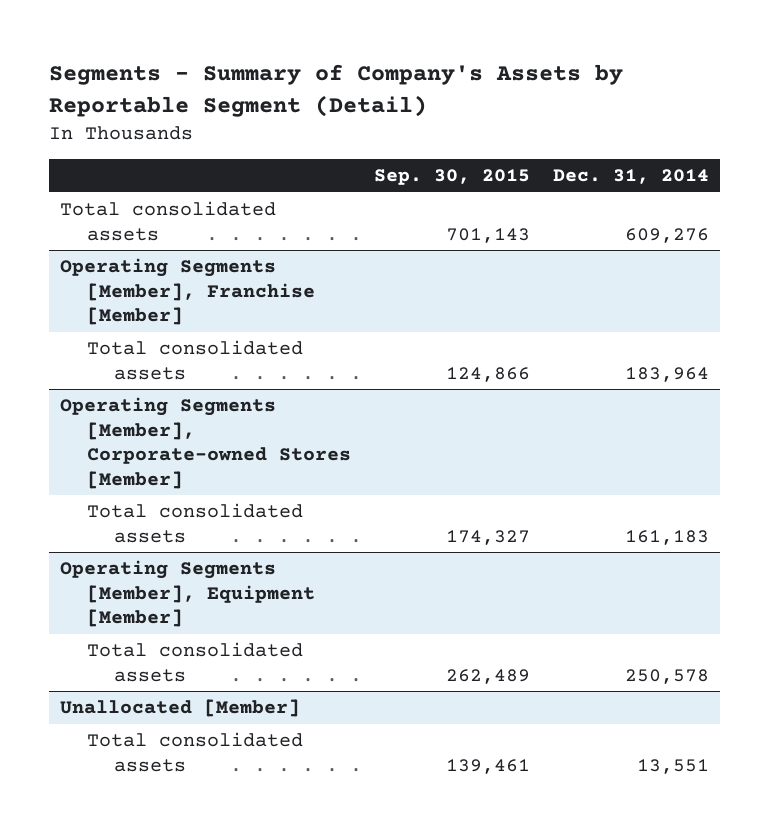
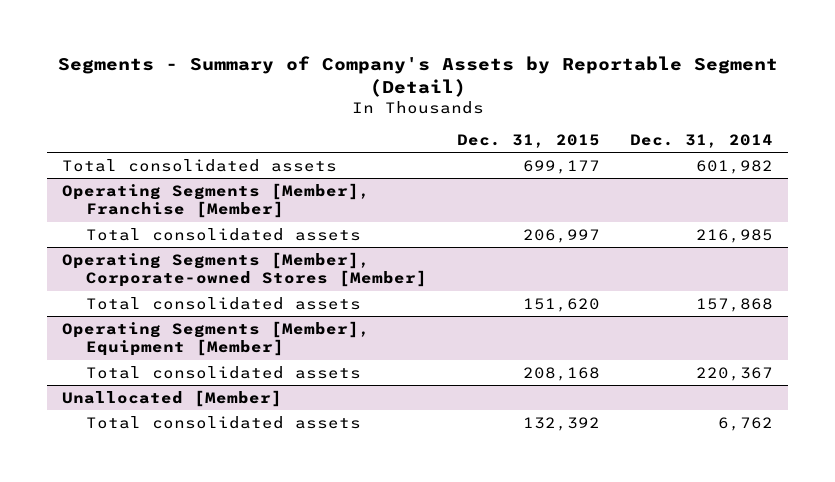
[373,169,530,186] Sep. 30, 2015 -> none
none -> [456,134,600,149] Dec. 31, 2015
[624,227,709,243] 609,276 -> [696,159,774,174] 601,982
[624,366,709,382] 183,964 -> [696,228,774,243] 216,985
[624,529,709,545] 161,183 -> [696,297,774,312] 157,868
[624,668,709,684] 250,578 -> [696,366,774,381] 220,367
[636,758,709,774] 13,551 -> [718,416,774,431] 6,762

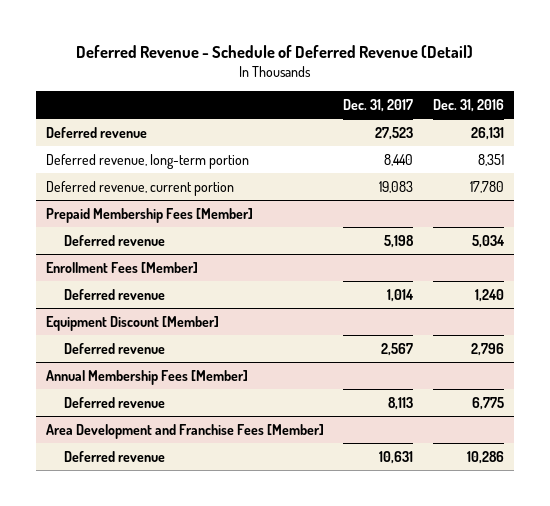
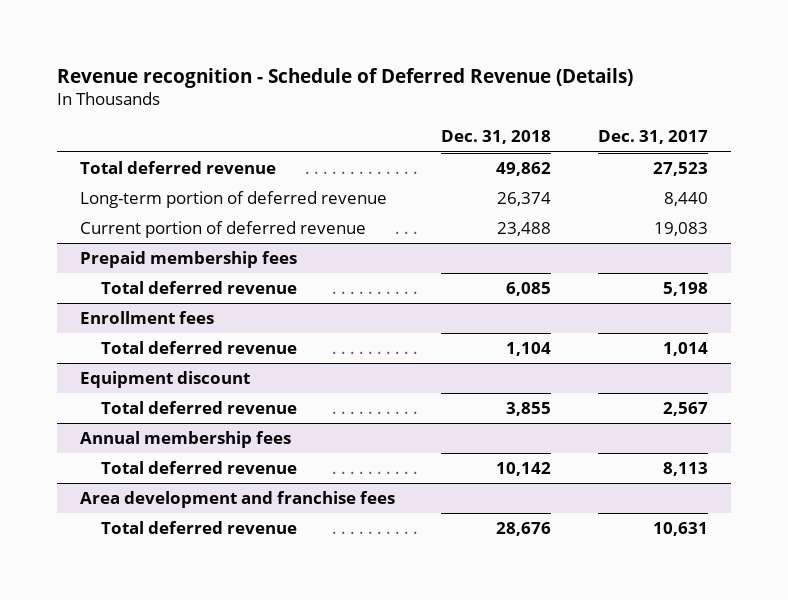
[75,45,473,59] Deferred Revenue - Schedule of Deferred Revenue (Detail) -> [57,67,634,88] Revenue recognition - Schedule of Deferred Revenue (Details)
[432,98,504,112] Dec. 31, 2016 -> none
none -> [441,130,552,145] Dec. 31, 2018
[45,126,147,138] Deferred revenue -> [80,161,277,175] Total deferred revenue
[45,153,249,169] Deferred revenue, long-term portion -> [80,191,388,209] Long-term portion of deferred revenue
[45,180,234,196] Deferred revenue, current portion -> [80,221,367,239] Current portion of deferred revenue
[45,207,253,223] Prepaid Membership Fees [Member] -> [80,251,298,269] Prepaid membership fees
[63,234,165,246] Deferred revenue -> [101,281,298,295] Total deferred revenue
[45,261,198,273] Enrollment Fees [Member] -> [80,311,215,325] Enrollment fees
[63,288,165,300] Deferred revenue -> [101,341,298,355] Total deferred revenue
[45,315,219,331] Equipment Discount [Member] -> [80,371,251,389] Equipment discount
[63,342,165,354] Deferred revenue -> [101,401,298,415] Total deferred revenue
[45,369,248,385] Annual Membership Fees [Member] -> [80,431,292,449] Annual membership fees
[63,396,165,408] Deferred revenue -> [101,461,298,475] Total deferred revenue
[45,423,324,439] Area Development and Franchise Fees [Member] -> [80,491,396,509] Area development and franchise fees
[63,450,165,462] Deferred revenue -> [101,521,298,535] Total deferred revenue

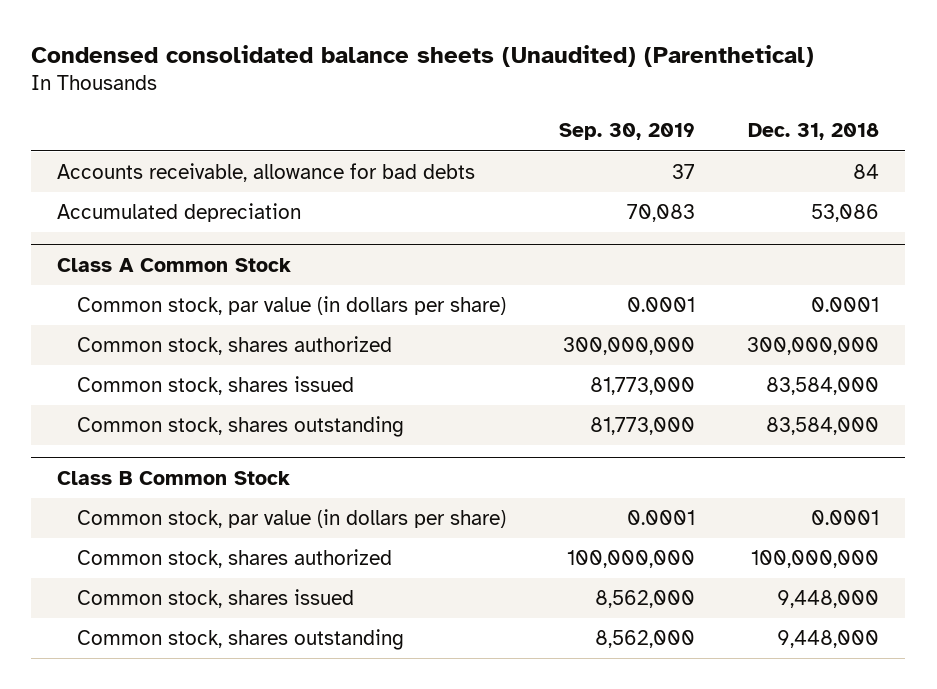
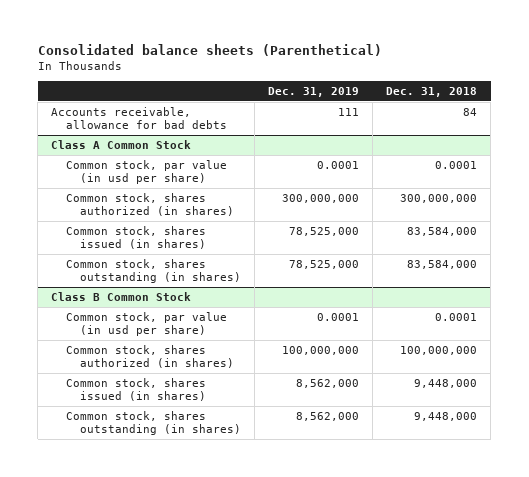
[31,44,815,67] Condensed consolidated balance sheets (Unaudited) (Parenthetical) -> [37,43,382,56] Consolidated balance sheets (Parenthetical)
[558,123,695,141] Sep. 30, 2019 -> none
none -> [267,86,359,97] Dec. 31, 2019
[57,203,302,223] Accumulated depreciation -> none
[77,296,507,316] Common stock, par value (in dollars per share) -> [65,159,227,184] Common stock, par value (in usd per share)
[77,336,393,356] Common stock, shares authorized -> [65,192,234,216] Common stock, shares authorized (in shares)
[77,376,355,396] Common stock, shares issued -> [65,225,206,249] Common stock, shares issued (in shares)
[77,416,405,438] Common stock, shares outstanding -> [65,258,241,283] Common stock, shares outstanding (in shares)
[77,509,507,529] Common stock, par value (in dollars per share) -> [65,311,227,336] Common stock, par value (in usd per share)
[77,549,393,569] Common stock, shares authorized -> [65,344,234,368] Common stock, shares authorized (in shares)
[77,589,355,609] Common stock, shares issued -> [65,377,206,401] Common stock, shares issued (in shares)
[77,629,405,651] Common stock, shares outstanding -> [65,410,241,435] Common stock, shares outstanding (in shares)

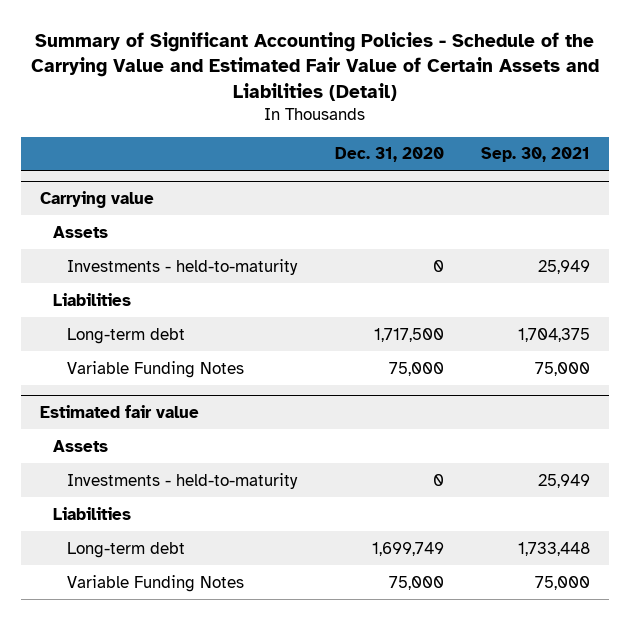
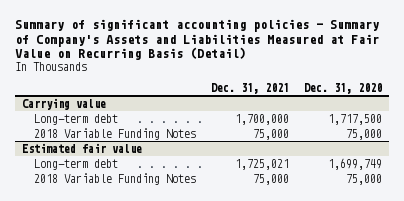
[31,31,600,101] Summary of Significant Accounting Policies - Schedule of the Carrying Value and Estimated Fair Value of Certain Assets and Liabilities (Detail) -> [14,19,379,61] Summary of significant accounting policies - Summary of Company's Assets and Liabilities Measured at Fair Value on Recurring Basis (Detail)
[481,147,591,163] Sep. 30, 2021 -> none
none -> [210,82,289,94] Dec. 31, 2021
[53,225,109,238] Assets -> none
[66,258,298,275] Investments - held-to-maturity -> none
[53,292,132,306] Liabilities -> none
[66,360,244,378] Variable Funding Notes -> [33,127,196,140] 2018 Variable Funding Notes
[53,439,109,452] Assets -> none
[66,472,298,489] Investments - held-to-maturity -> none
[53,506,132,520] Liabilities -> none
[66,574,244,592] Variable Funding Notes -> [33,172,196,185] 2018 Variable Funding Notes

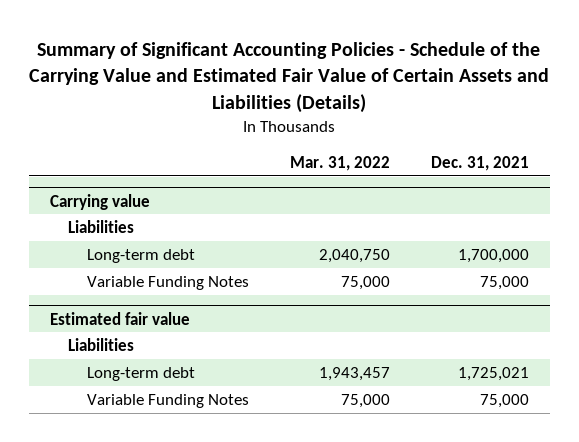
[14,19,379,61] Summary of significant accounting policies - Summary of Company's Assets and Liabilities Measured at Fair Value on Recurring Basis (Detail) -> [29,41,550,113] Summary of Significant Accounting Policies - Schedule of the Carrying Value and Estimated Fair Value of Certain Assets and Liabilities (Details)
[303,82,382,94] Dec. 31, 2020 -> none
none -> [289,155,390,171] Mar. 31, 2022
none -> [68,219,135,233] Liabilities
[33,127,196,140] 2018 Variable Funding Notes -> [86,275,249,290] Variable Funding Notes
none -> [68,337,135,351] Liabilities
[33,172,196,185] 2018 Variable Funding Notes -> [86,393,249,408] Variable Funding Notes

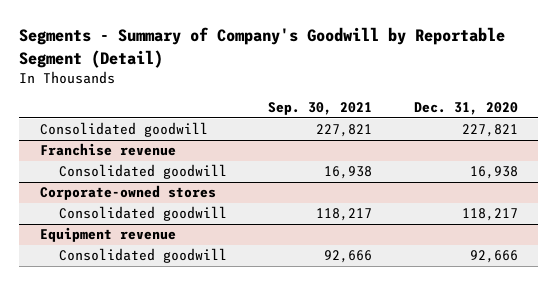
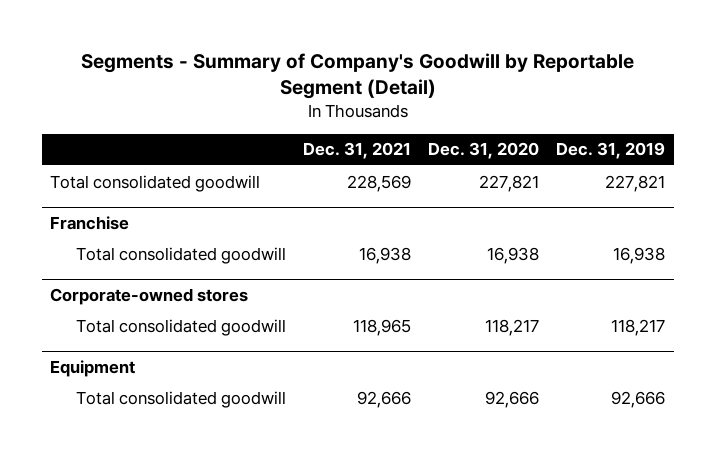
[268,102,373,116] Sep. 30, 2021 -> none
none -> [302,142,411,160] Dec. 31, 2021
none -> [556,142,666,160] Dec. 31, 2019
[39,122,208,138] Consolidated goodwill -> [50,174,261,192] Total consolidated goodwill
[39,143,176,157] Franchise revenue -> [50,215,130,230] Franchise
[59,164,228,180] Consolidated goodwill -> [75,246,286,264] Total consolidated goodwill
[59,206,228,222] Consolidated goodwill -> [75,318,286,336] Total consolidated goodwill
[39,227,176,243] Equipment revenue -> [50,359,136,377] Equipment
[59,248,228,264] Consolidated goodwill -> [75,390,286,408] Total consolidated goodwill

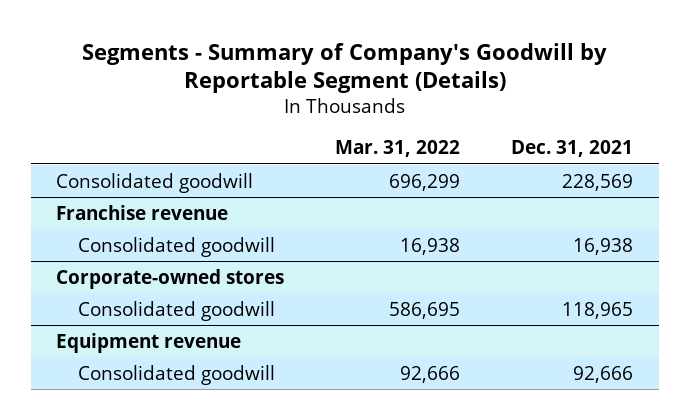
[80,52,634,100] Segments - Summary of Company's Goodwill by Reportable Segment (Detail) -> [81,42,607,94] Segments - Summary of Company's Goodwill by Reportable Segment (Details)
[428,142,540,160] Dec. 31, 2020 -> none
[556,142,666,160] Dec. 31, 2019 -> none
none -> [335,140,461,158] Mar. 31, 2022
[50,174,261,192] Total consolidated goodwill -> [56,172,254,193] Consolidated goodwill
[50,215,130,230] Franchise -> [56,204,229,220] Franchise revenue
[75,246,286,264] Total consolidated goodwill -> [78,236,276,257] Consolidated goodwill
[75,318,286,336] Total consolidated goodwill -> [78,300,276,321] Consolidated goodwill
[50,359,136,377] Equipment -> [56,332,242,353] Equipment revenue
[75,390,286,408] Total consolidated goodwill -> [78,364,276,385] Consolidated goodwill

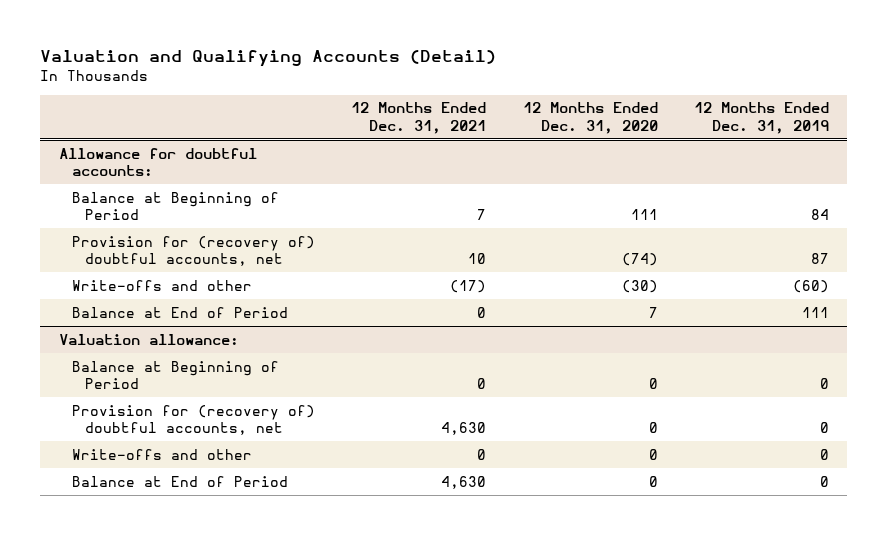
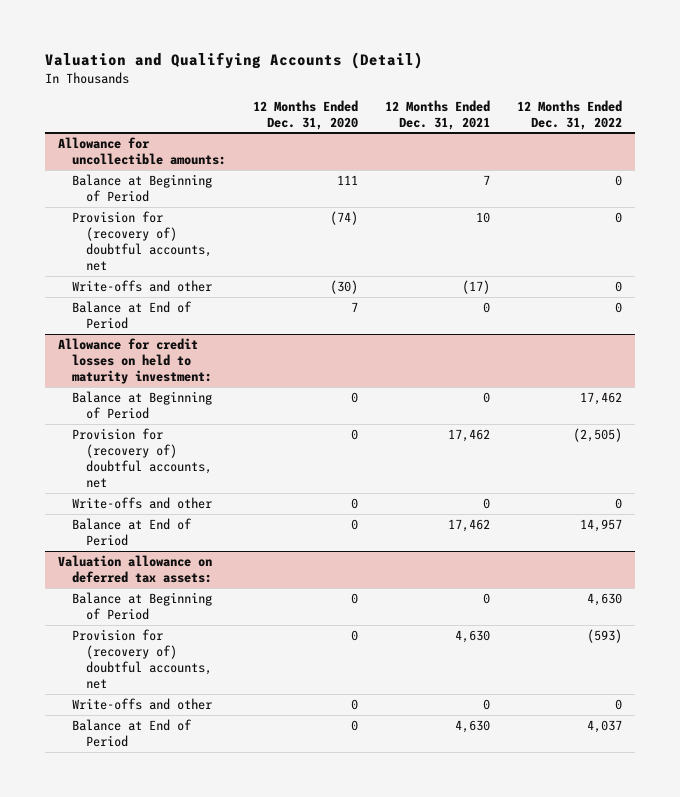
[693,102,829,134] 12 Months Ended Dec. 31, 2019 -> none
none -> [516,99,622,130] 12 Months Ended Dec. 31, 2022
[58,147,257,176] Allowance for doubtful accounts: -> [58,136,227,165] Allowance for uncollectible amounts:
[58,333,239,345] Valuation allowance: -> none
none -> [58,337,213,384] Allowance for credit losses on held to maturity investment:
none -> [72,427,213,488] Provision for (recovery of) doubtful accounts, net
none -> [72,496,213,509] Write-offs and other
none -> [72,517,193,546] Balance at End of Period
none -> [58,554,213,583] Valuation allowance on deferred tax assets:
none -> [72,591,213,620] Balance at Beginning of Period

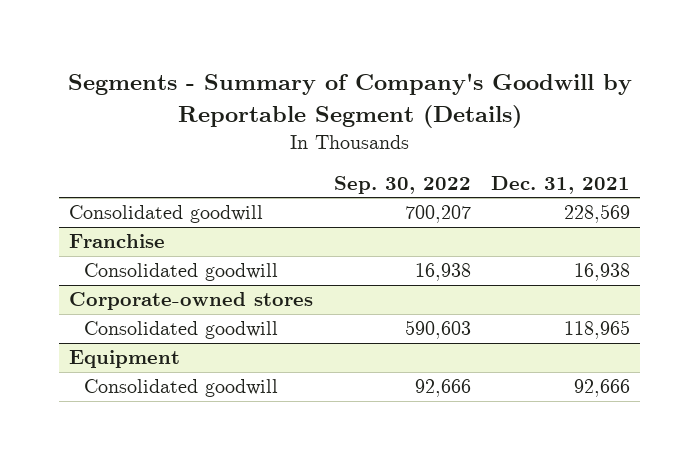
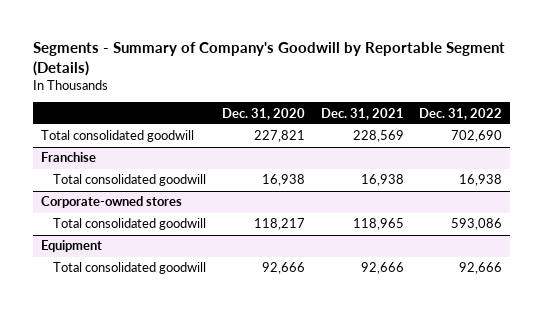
[333,175,471,194] Sep. 30, 2022 -> none
none -> [221,107,305,120] Dec. 31, 2020
none -> [419,107,503,120] Dec. 31, 2022
[69,205,264,224] Consolidated goodwill -> [40,130,194,143] Total consolidated goodwill
[84,263,279,282] Consolidated goodwill -> [53,174,207,187] Total consolidated goodwill
[84,321,279,340] Consolidated goodwill -> [53,218,207,231] Total consolidated goodwill
[84,379,279,398] Consolidated goodwill -> [53,262,207,275] Total consolidated goodwill

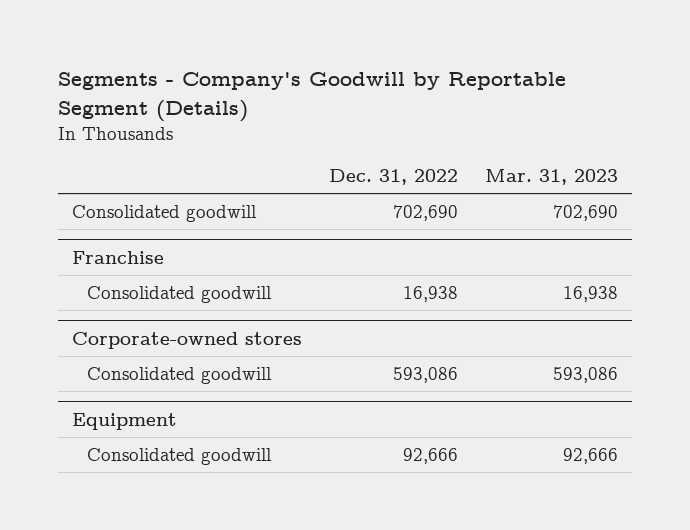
[33,41,506,76] Segments - Summary of Company's Goodwill by Reportable Segment (Details) -> [57,72,566,122] Segments - Company's Goodwill by Reportable Segment (Details)
[221,107,305,120] Dec. 31, 2020 -> none
[320,107,404,120] Dec. 31, 2021 -> none
none -> [485,168,619,185] Mar. 31, 2023
[40,130,194,143] Total consolidated goodwill -> [71,204,257,222] Consolidated goodwill
[53,174,207,187] Total consolidated goodwill -> [86,285,272,303] Consolidated goodwill
[53,218,207,231] Total consolidated goodwill -> [86,366,272,384] Consolidated goodwill
[53,262,207,275] Total consolidated goodwill -> [86,447,272,465] Consolidated goodwill

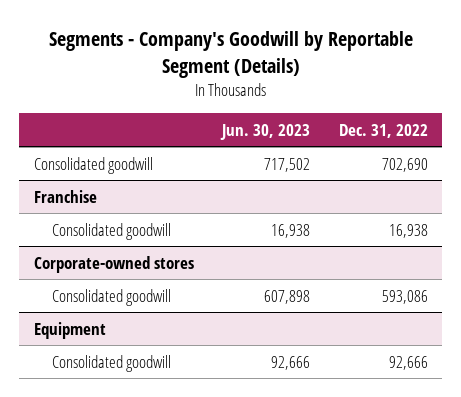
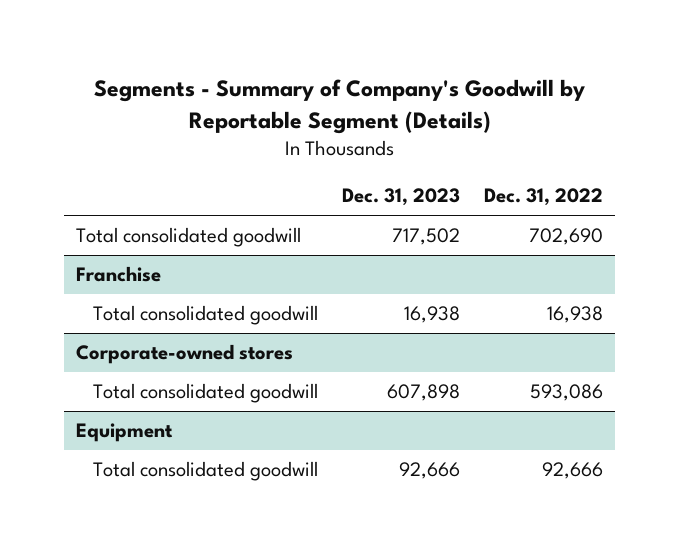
[48,30,413,78] Segments - Company's Goodwill by Reportable Segment (Details) -> [93,79,585,134] Segments - Summary of Company's Goodwill by Reportable Segment (Details)
[220,123,311,140] Jun. 30, 2023 -> none
none -> [341,188,460,207] Dec. 31, 2023
[33,156,153,174] Consolidated goodwill -> [76,227,302,248] Total consolidated goodwill
[52,222,172,240] Consolidated goodwill -> [92,305,318,326] Total consolidated goodwill
[52,288,172,306] Consolidated goodwill -> [92,383,318,404] Total consolidated goodwill
[52,354,172,372] Consolidated goodwill -> [92,461,318,482] Total consolidated goodwill

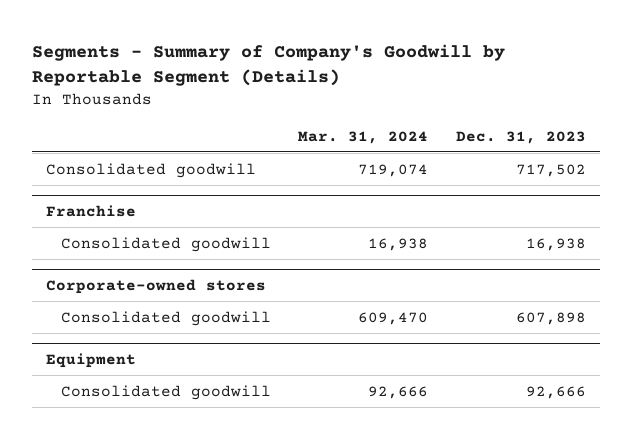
[484,188,604,207] Dec. 31, 2022 -> none
none -> [298,130,429,144] Mar. 31, 2024
[76,227,302,248] Total consolidated goodwill -> [45,162,256,178] Consolidated goodwill
[92,305,318,326] Total consolidated goodwill -> [60,236,271,252] Consolidated goodwill
[92,383,318,404] Total consolidated goodwill -> [60,310,271,326] Consolidated goodwill
[92,461,318,482] Total consolidated goodwill -> [60,384,271,400] Consolidated goodwill

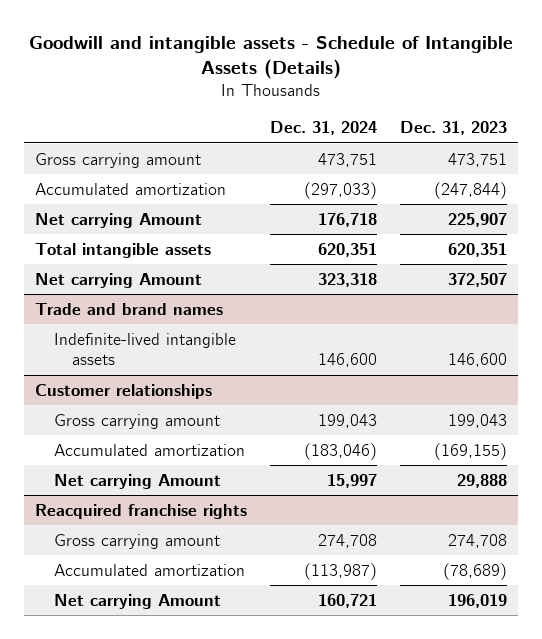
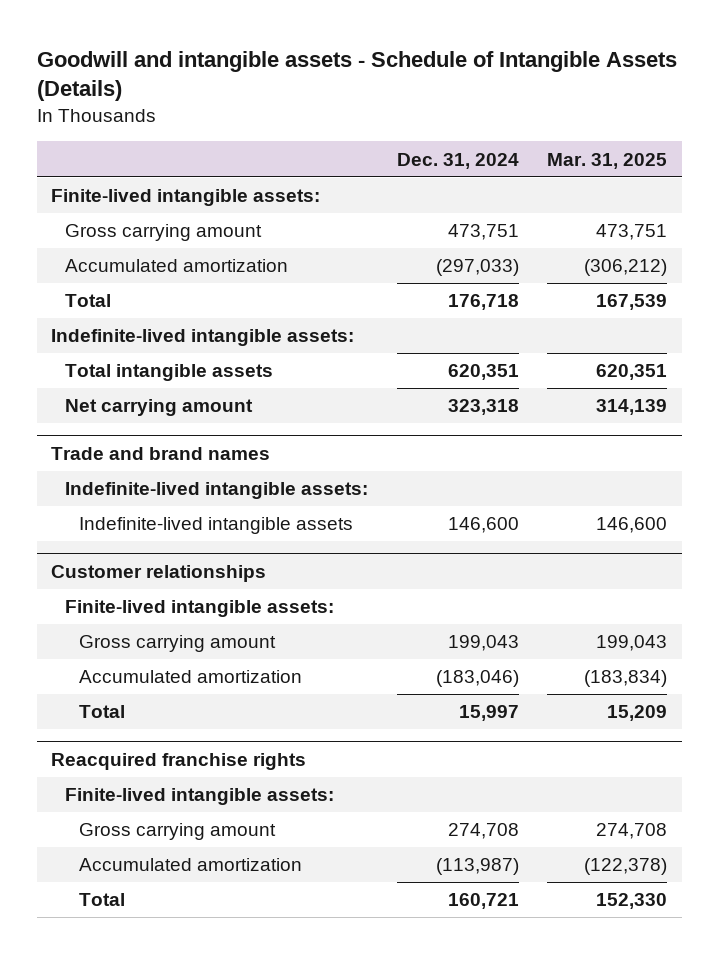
[399,121,507,136] Dec. 31, 2023 -> none
none -> [547,152,668,169] Mar. 31, 2025
none -> [51,189,321,207] Finite-lived intangible assets:
[35,212,203,228] Net carrying Amount -> [64,294,111,308] Total
none -> [51,329,355,347] Indefinite-lived intangible assets:
[35,272,203,288] Net carrying Amount -> [64,399,253,417] Net carrying amount
none -> [64,482,368,500] Indefinite-lived intangible assets:
none -> [64,600,334,618] Finite-lived intangible assets:
[53,473,221,489] Net carrying Amount -> [78,705,125,719] Total
none -> [64,788,334,806] Finite-lived intangible assets:
[53,593,221,609] Net carrying Amount -> [78,893,125,907] Total

